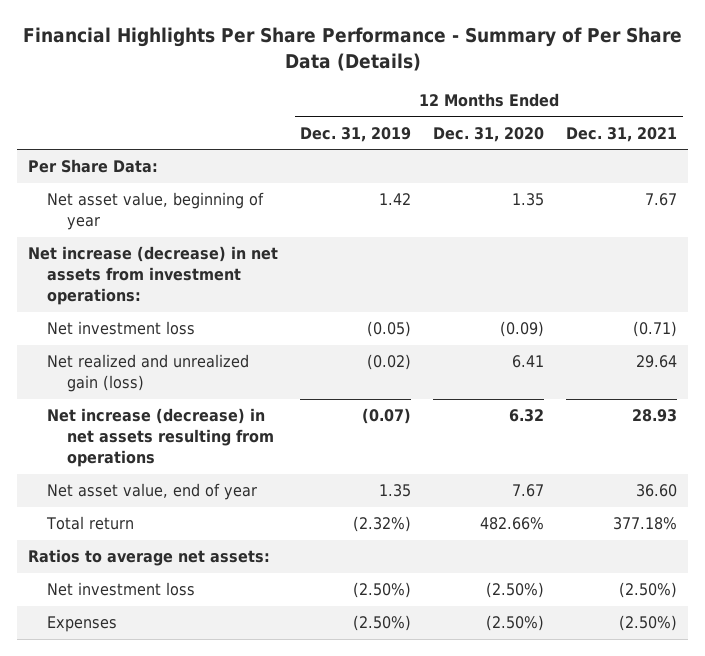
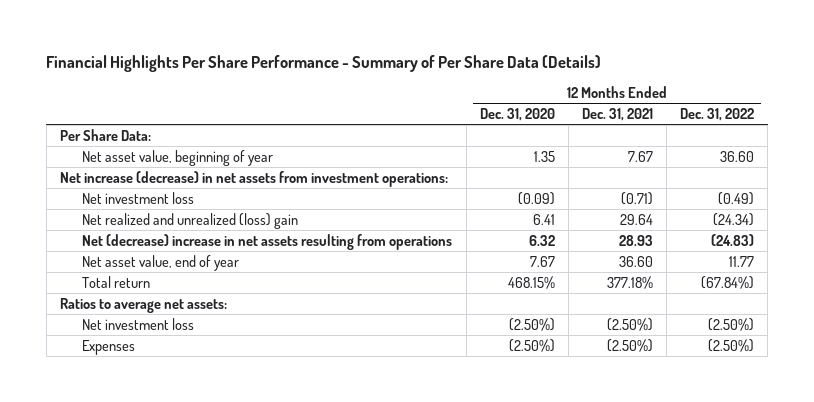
[300,126,412,142] Dec. 31, 2019 -> none
none -> [680,108,755,122] Dec. 31, 2022
[47,354,250,393] Net realized and unrealized gain (loss) -> [82,212,299,229] Net realized and unrealized (loss) gain
[47,408,274,468] Net increase (decrease) in net assets resulting from operations -> [82,233,453,250] Net (decrease) increase in net assets resulting from operations
[480,517,545,531] 482.66% -> [507,275,555,289] 468.15%

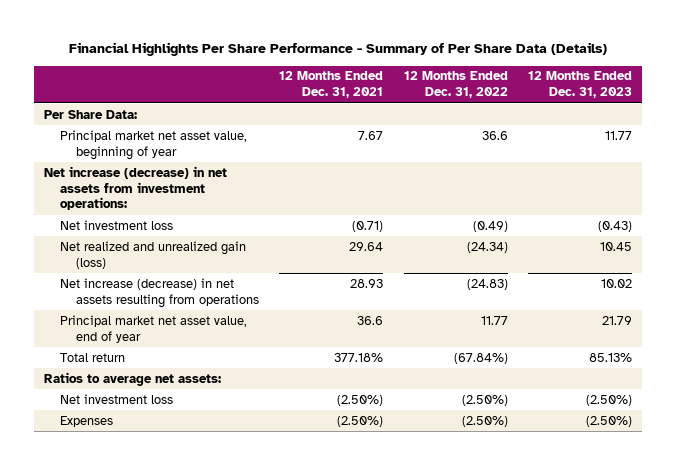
[479,108,555,122] Dec. 31, 2020 -> none
none -> [527,71,632,99] 12 Months Ended Dec. 31, 2023
[82,149,274,166] Net asset value, beginning of year -> [60,129,248,160] Principal market net asset value, beginning of year
[720,150,755,162] 36.60 -> [481,130,508,140] 36.6
[82,212,299,229] Net realized and unrealized (loss) gain -> [60,240,247,269] Net realized and unrealized gain (loss)
[82,233,453,250] Net (decrease) increase in net assets resulting from operations -> [60,277,260,308] Net increase (decrease) in net assets resulting from operations
[82,254,240,271] Net asset value, end of year -> [60,314,248,343] Principal market net asset value, end of year
[618,255,653,267] 36.60 -> [357,315,384,325] 36.6

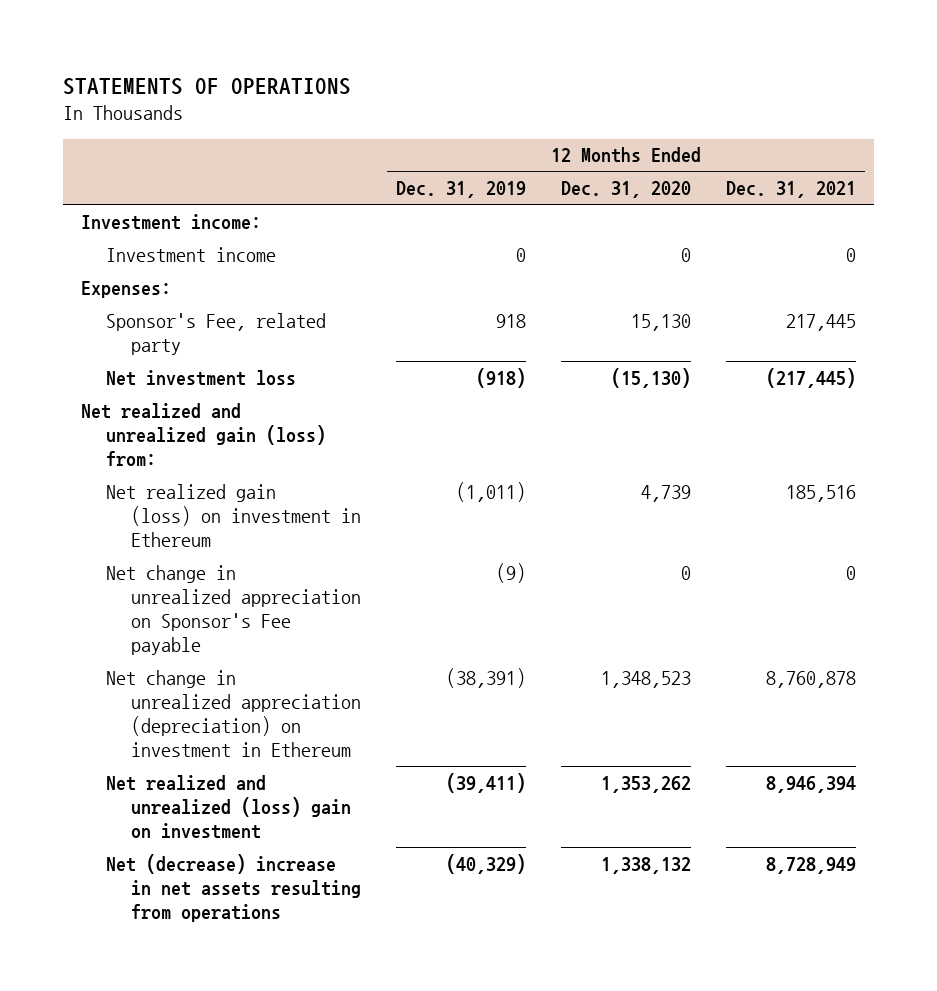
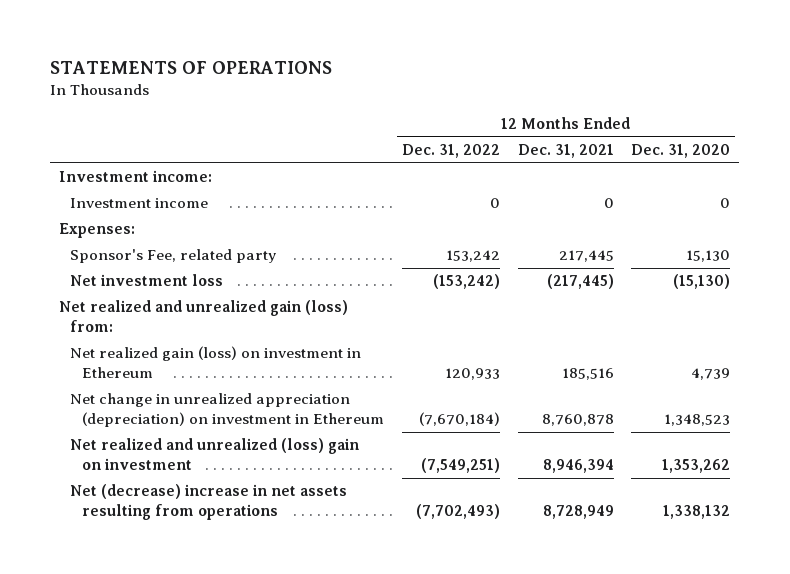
[395,181,526,199] Dec. 31, 2019 -> none
none -> [401,144,500,159] Dec. 31, 2022
[105,564,361,655] Net change in unrealized appreciation on Sponsor's Fee payable -> none

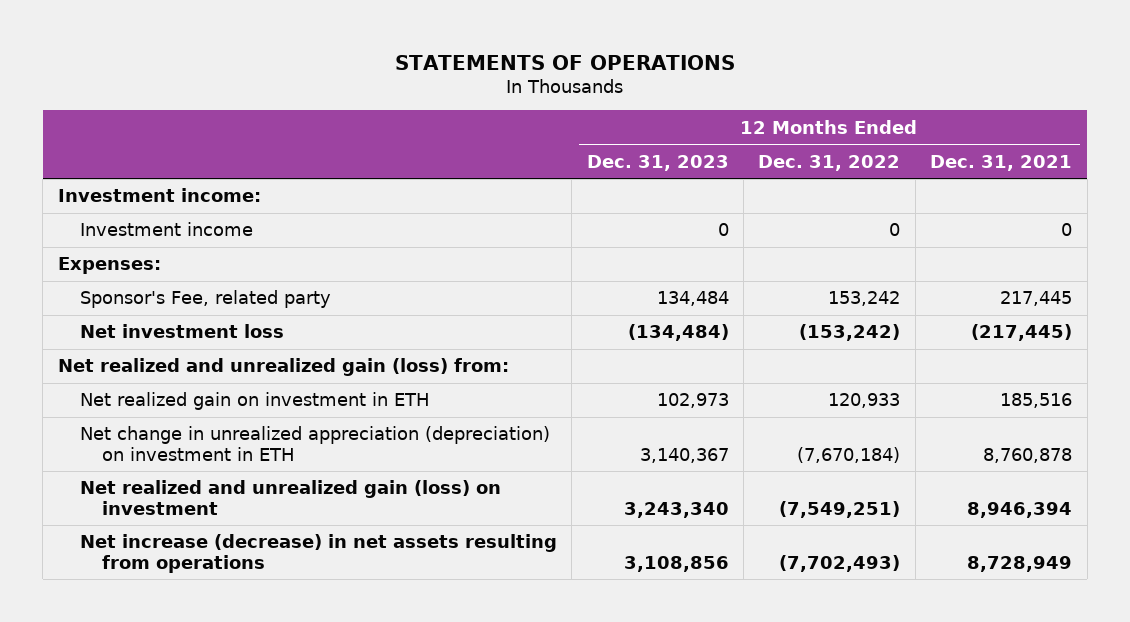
[631,144,731,159] Dec. 31, 2020 -> none
none -> [586,154,729,171] Dec. 31, 2023
[70,346,362,379] Net realized gain (loss) on investment in Ethereum -> [79,392,430,411] Net realized gain on investment in ETH
[70,393,384,428] Net change in unrealized appreciation (depreciation) on investment in Ethereum -> [79,426,550,461] Net change in unrealized appreciation (depreciation) on investment in ETH
[70,438,360,471] Net realized and unrealized (loss) gain on investment -> [79,480,501,515] Net realized and unrealized gain (loss) on investment
[70,484,348,521] Net (decrease) increase in net assets resulting from operations -> [79,534,557,573] Net increase (decrease) in net assets resulting from operations

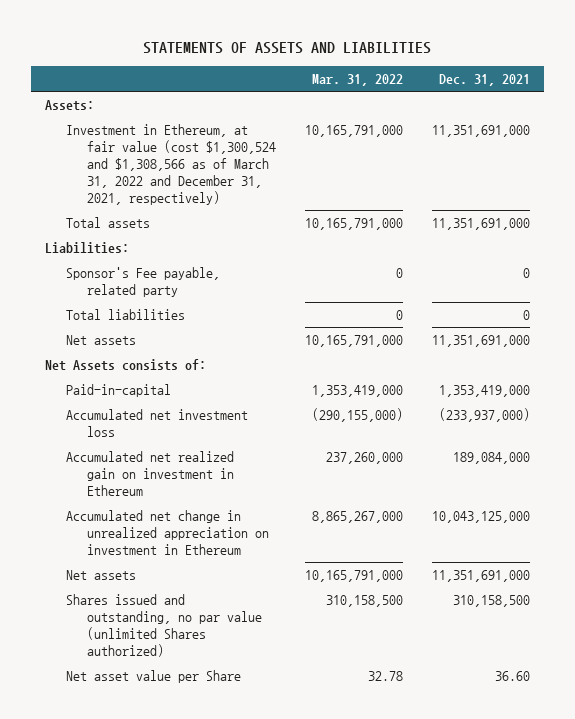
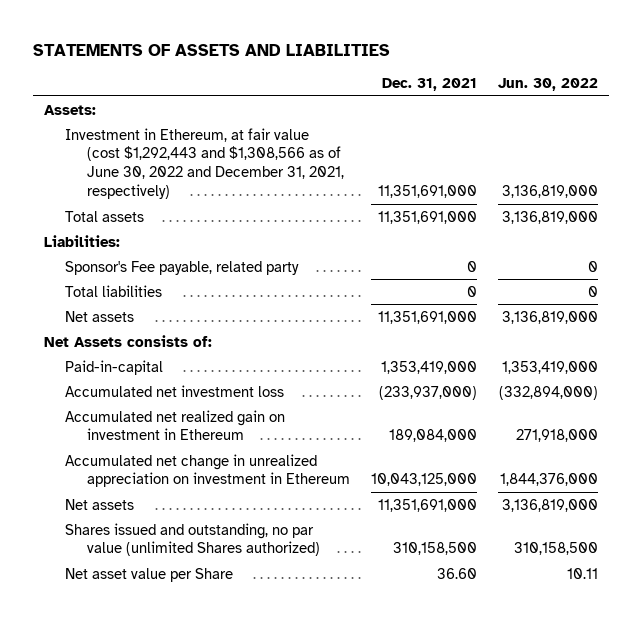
[311,74,403,87] Mar. 31, 2022 -> none
none -> [498,78,599,92] Jun. 30, 2022
[66,123,277,205] Investment in Ethereum, at fair value (cost $1,300,524 and $1,308,566 as of March 31, 2022 and December 31, 2021, respectively) -> [65,127,345,200] Investment in Ethereum, at fair value (cost $1,292,443 and $1,308,566 as of June 30, 2022 and December 31, 2021, respectively)

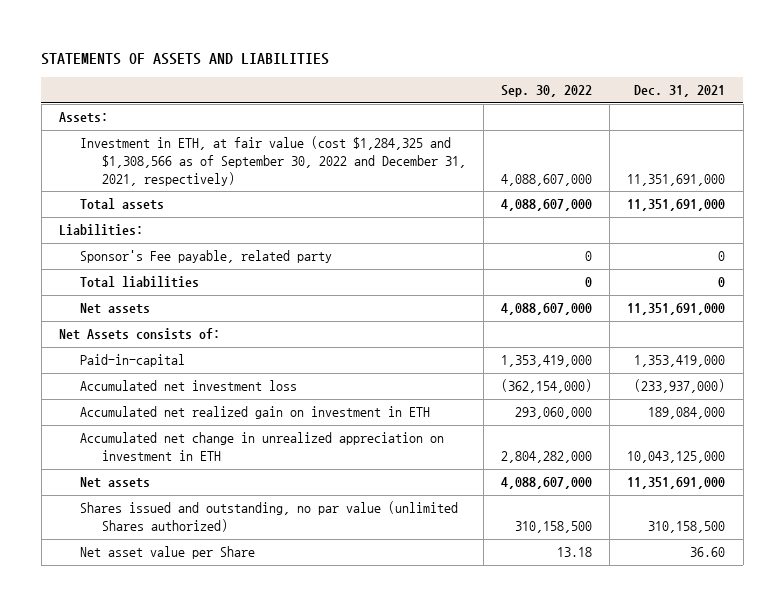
[498,78,599,92] Jun. 30, 2022 -> none
none -> [501,84,593,97] Sep. 30, 2022
[65,127,345,200] Investment in Ethereum, at fair value (cost $1,292,443 and $1,308,566 as of June 30, 2022 and December 31, 2021, respectively) -> [80,136,466,186] Investment in ETH, at fair value (cost $1,284,325 and $1,308,566 as of September 30, 2022 and December 31, 2021, respectively)
[65,409,286,441] Accumulated net realized gain on investment in Ethereum -> [80,406,431,420] Accumulated net realized gain on investment in ETH
[65,453,351,488] Accumulated net change in unrealized appreciation on investment in Ethereum -> [80,432,445,461] Accumulated net change in unrealized appreciation on investment in ETH

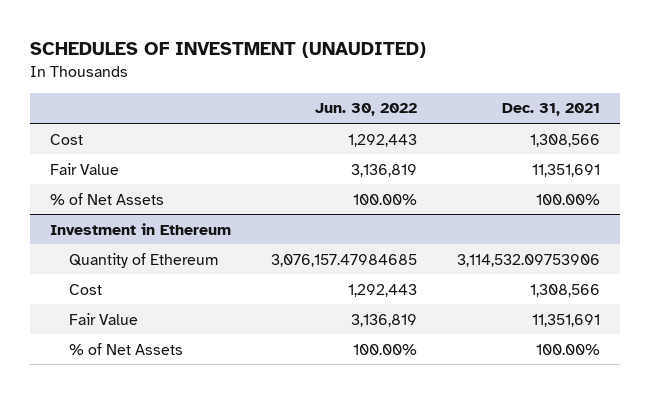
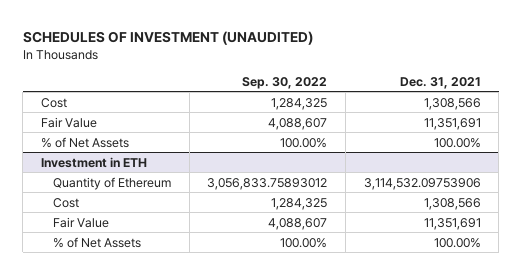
[315,103,418,117] Jun. 30, 2022 -> none
none -> [242,76,328,89] Sep. 30, 2022
[50,222,232,235] Investment in Ethereum -> [41,156,148,168] Investment in ETH

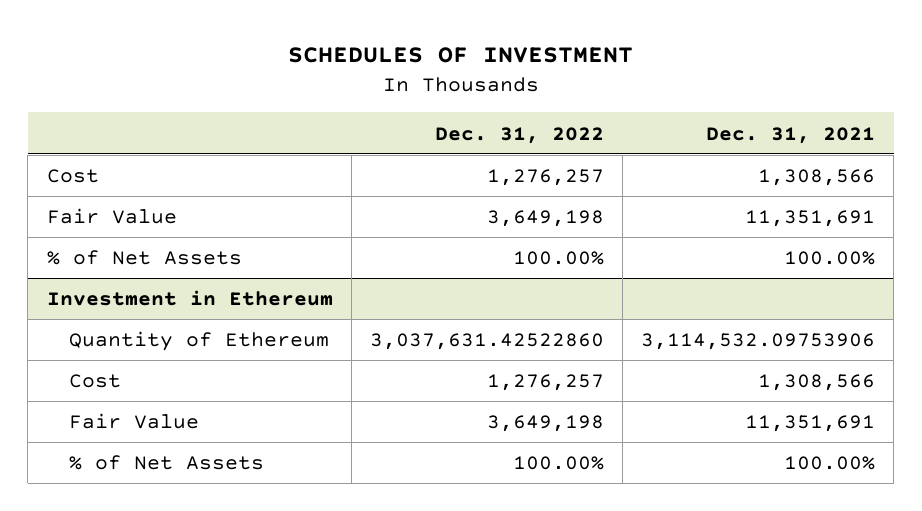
[22,30,313,45] SCHEDULES OF INVESTMENT (UNAUDITED) -> [287,46,633,63] SCHEDULES OF INVESTMENT
[242,76,328,89] Sep. 30, 2022 -> none
none -> [434,126,604,144] Dec. 31, 2022
[41,156,148,168] Investment in ETH -> [46,290,333,307] Investment in Ethereum

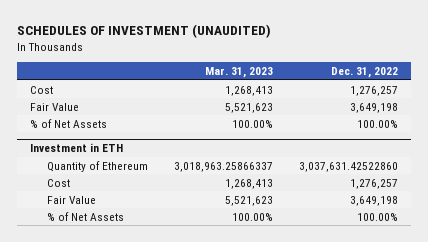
[287,46,633,63] SCHEDULES OF INVESTMENT -> [17,24,272,39] SCHEDULES OF INVESTMENT (UNAUDITED)
[706,126,876,144] Dec. 31, 2021 -> none
none -> [205,67,274,79] Mar. 31, 2023
[46,290,333,307] Investment in Ethereum -> [30,143,124,153] Investment in ETH

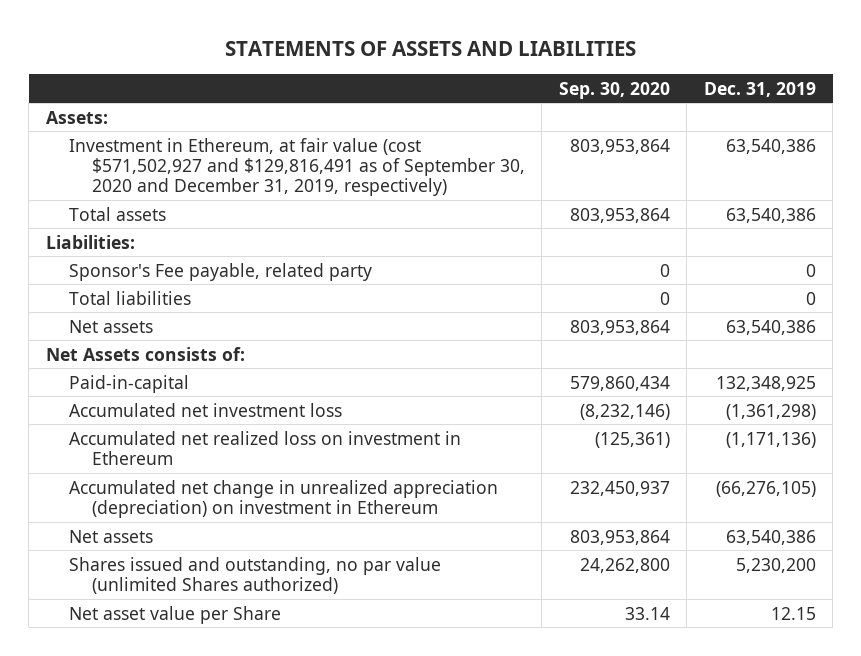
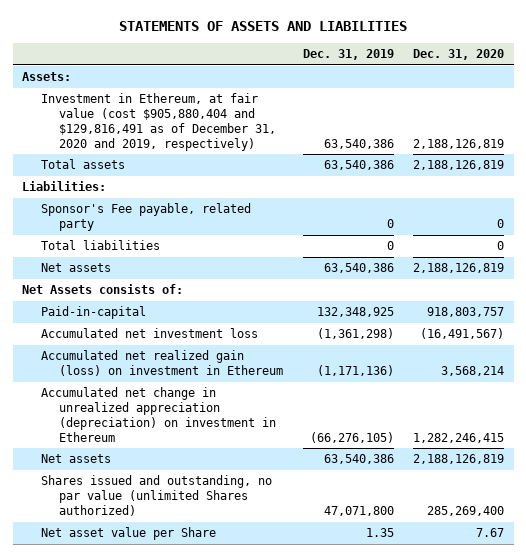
[558,81,670,99] Sep. 30, 2020 -> none
none -> [412,49,504,61] Dec. 31, 2020
[68,137,526,197] Investment in Ethereum, at fair value (cost $571,502,927 and $129,816,491 as of September 30, 2020 and December 31, 2019, respectively) -> [40,93,277,151] Investment in Ethereum, at fair value (cost $905,880,404 and $129,816,491 as of December 31, 2020 and 2019, respectively)
[68,430,461,465] Accumulated net realized loss on investment in Ethereum -> [40,350,284,377] Accumulated net realized gain (loss) on investment in Ethereum
[735,557,816,573] 5,230,200 -> [323,505,394,516] 47,071,800
[770,606,816,620] 12.15 -> [365,528,394,538] 1.35

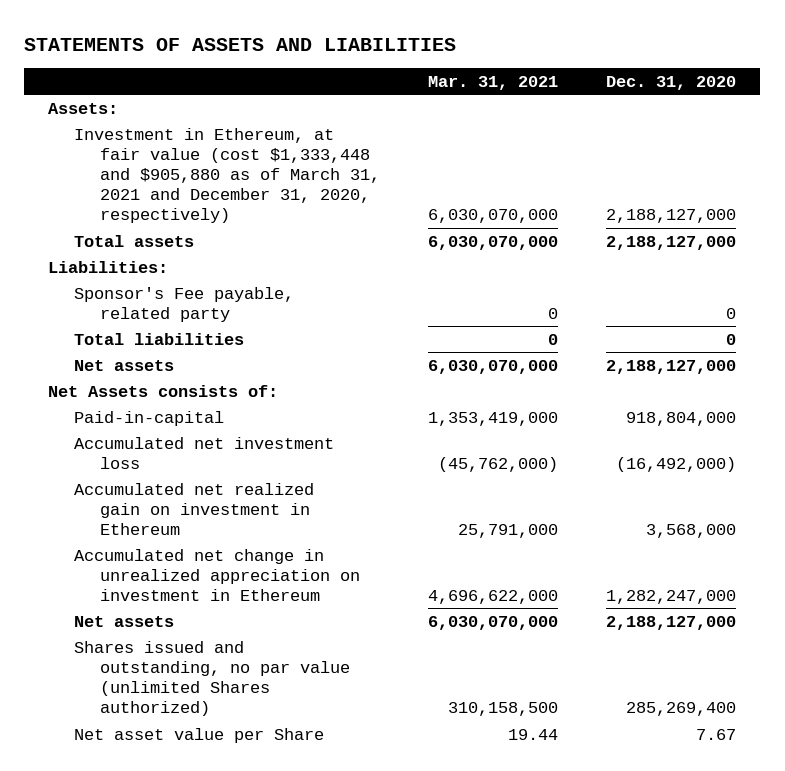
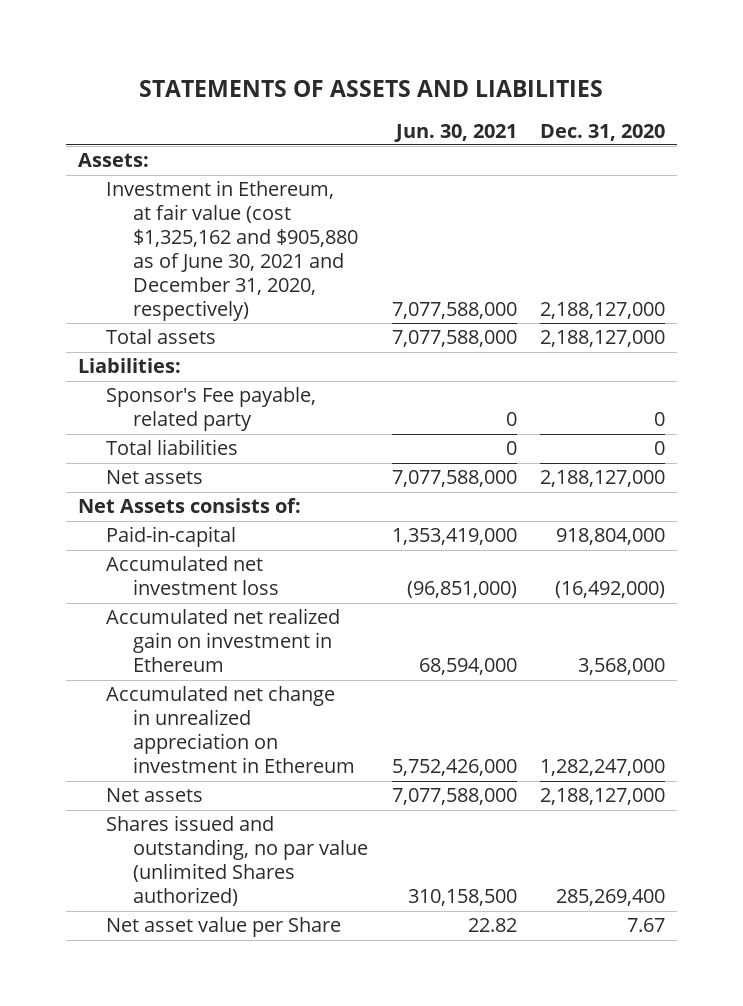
[428,75,559,90] Mar. 31, 2021 -> none
none -> [393,123,517,142] Jun. 30, 2021
[74,127,381,224] Investment in Ethereum, at fair value (cost $1,333,448 and $905,880 as of March 31, 2021 and December 31, 2020, respectively) -> [105,180,359,321] Investment in Ethereum, at fair value (cost $1,325,162 and $905,880 as of June 30, 2021 and December 31, 2020, respectively)

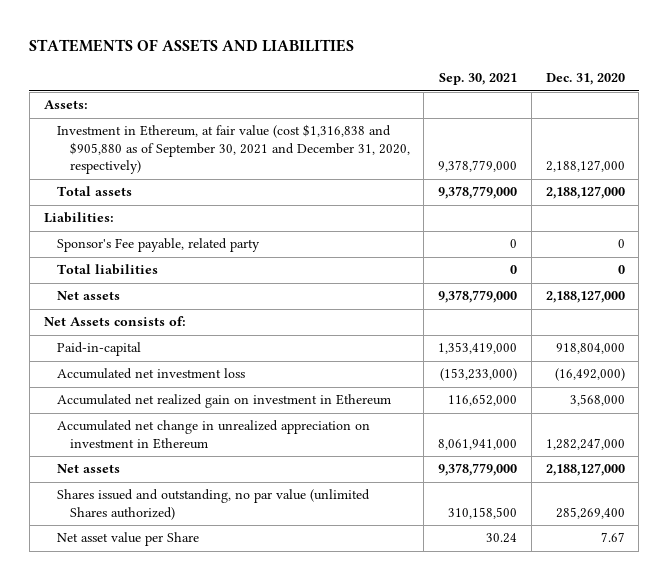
[393,123,517,142] Jun. 30, 2021 -> none
none -> [439,72,518,85] Sep. 30, 2021
[105,180,359,321] Investment in Ethereum, at fair value (cost $1,325,162 and $905,880 as of June 30, 2021 and December 31, 2020, respectively) -> [56,124,410,175] Investment in Ethereum, at fair value (cost $1,316,838 and $905,880 as of September 30, 2021 and December 31, 2020, respectively)

